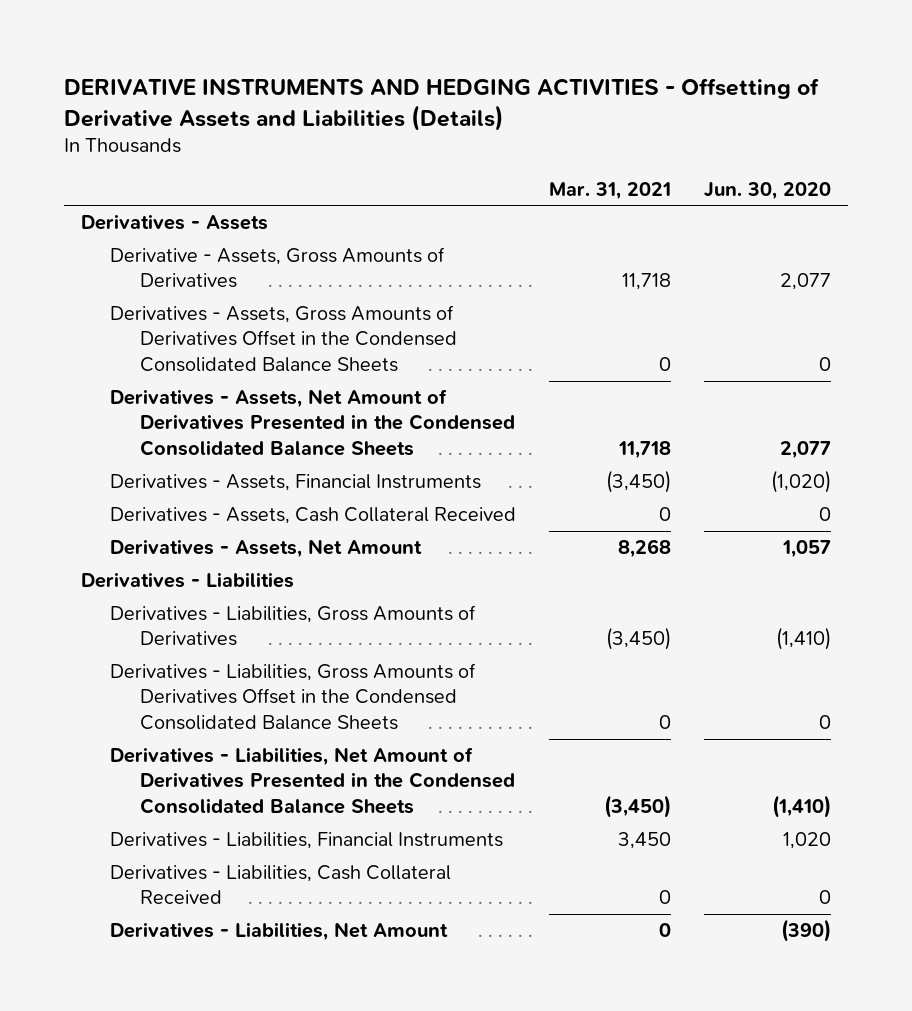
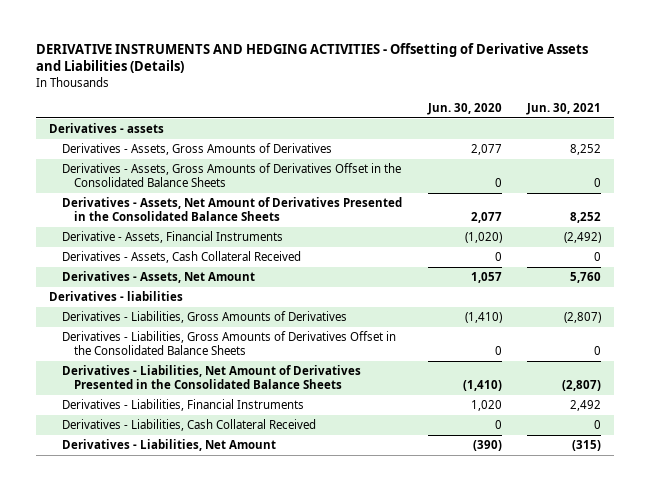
[549,181,672,200] Mar. 31, 2021 -> none
none -> [526,102,602,115] Jun. 30, 2021
[80,214,268,231] Derivatives - Assets -> [49,123,165,134] Derivatives - assets
[110,247,446,289] Derivative - Assets, Gross Amounts of Derivatives -> [61,143,332,156] Derivatives - Assets, Gross Amounts of Derivatives
[110,305,458,372] Derivatives - Assets, Gross Amounts of Derivatives Offset in the Condensed Consolidated Balance Sheets -> [61,163,401,188] Derivatives - Assets, Gross Amounts of Derivatives Offset in the Consolidated Balance Sheets
[110,389,516,456] Derivatives - Assets, Net Amount of Derivatives Presented in the Condensed Consolidated Balance Sheets -> [61,197,402,222] Derivatives - Assets, Net Amount of Derivatives Presented in the Consolidated Balance Sheets
[110,474,482,492] Derivatives - Assets, Financial Instruments -> [61,231,283,244] Derivative - Assets, Financial Instruments
[80,572,294,589] Derivatives - Liabilities -> [49,291,184,302] Derivatives - liabilities
[110,663,477,730] Derivatives - Liabilities, Gross Amounts of Derivatives Offset in the Condensed Consolidated Balance Sheets -> [61,331,396,356] Derivatives - Liabilities, Gross Amounts of Derivatives Offset in the Consolidated Balance Sheets
[110,747,516,814] Derivatives - Liabilities, Net Amount of Derivatives Presented in the Condensed Consolidated Balance Sheets -> [61,365,361,390] Derivatives - Liabilities, Net Amount of Derivatives Presented in the Consolidated Balance Sheets

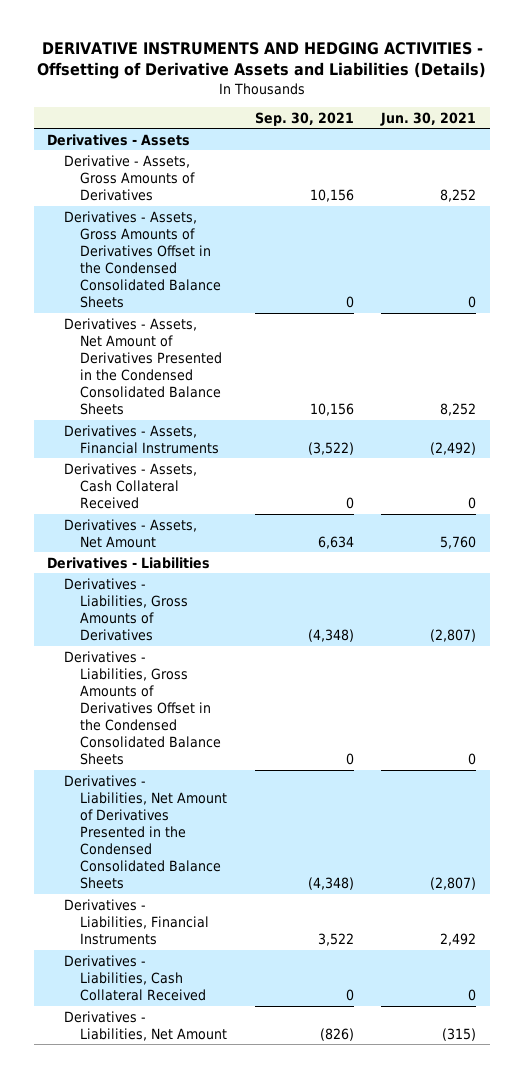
[426,102,502,115] Jun. 30, 2020 -> none
none -> [254,111,354,126] Sep. 30, 2021
[49,123,165,134] Derivatives - assets -> [47,133,191,146] Derivatives - Assets
[61,143,332,156] Derivatives - Assets, Gross Amounts of Derivatives -> [63,154,196,201] Derivative - Assets, Gross Amounts of Derivatives
[61,163,401,188] Derivatives - Assets, Gross Amounts of Derivatives Offset in the Consolidated Balance Sheets -> [63,210,222,309] Derivatives - Assets, Gross Amounts of Derivatives Offset in the Condensed Consolidated Balance Sheets
[61,197,402,222] Derivatives - Assets, Net Amount of Derivatives Presented in the Consolidated Balance Sheets -> [63,317,223,416] Derivatives - Assets, Net Amount of Derivatives Presented in the Condensed Consolidated Balance Sheets
[61,231,283,244] Derivative - Assets, Financial Instruments -> [63,424,220,454] Derivatives - Assets, Financial Instruments
[49,291,184,302] Derivatives - liabilities -> [47,556,211,569] Derivatives - Liabilities
[61,331,396,356] Derivatives - Liabilities, Gross Amounts of Derivatives Offset in the Consolidated Balance Sheets -> [63,650,222,766] Derivatives - Liabilities, Gross Amounts of Derivatives Offset in the Condensed Consolidated Balance Sheets
[61,365,361,390] Derivatives - Liabilities, Net Amount of Derivatives Presented in the Consolidated Balance Sheets -> [63,774,228,890] Derivatives - Liabilities, Net Amount of Derivatives Presented in the Condensed Consolidated Balance Sheets

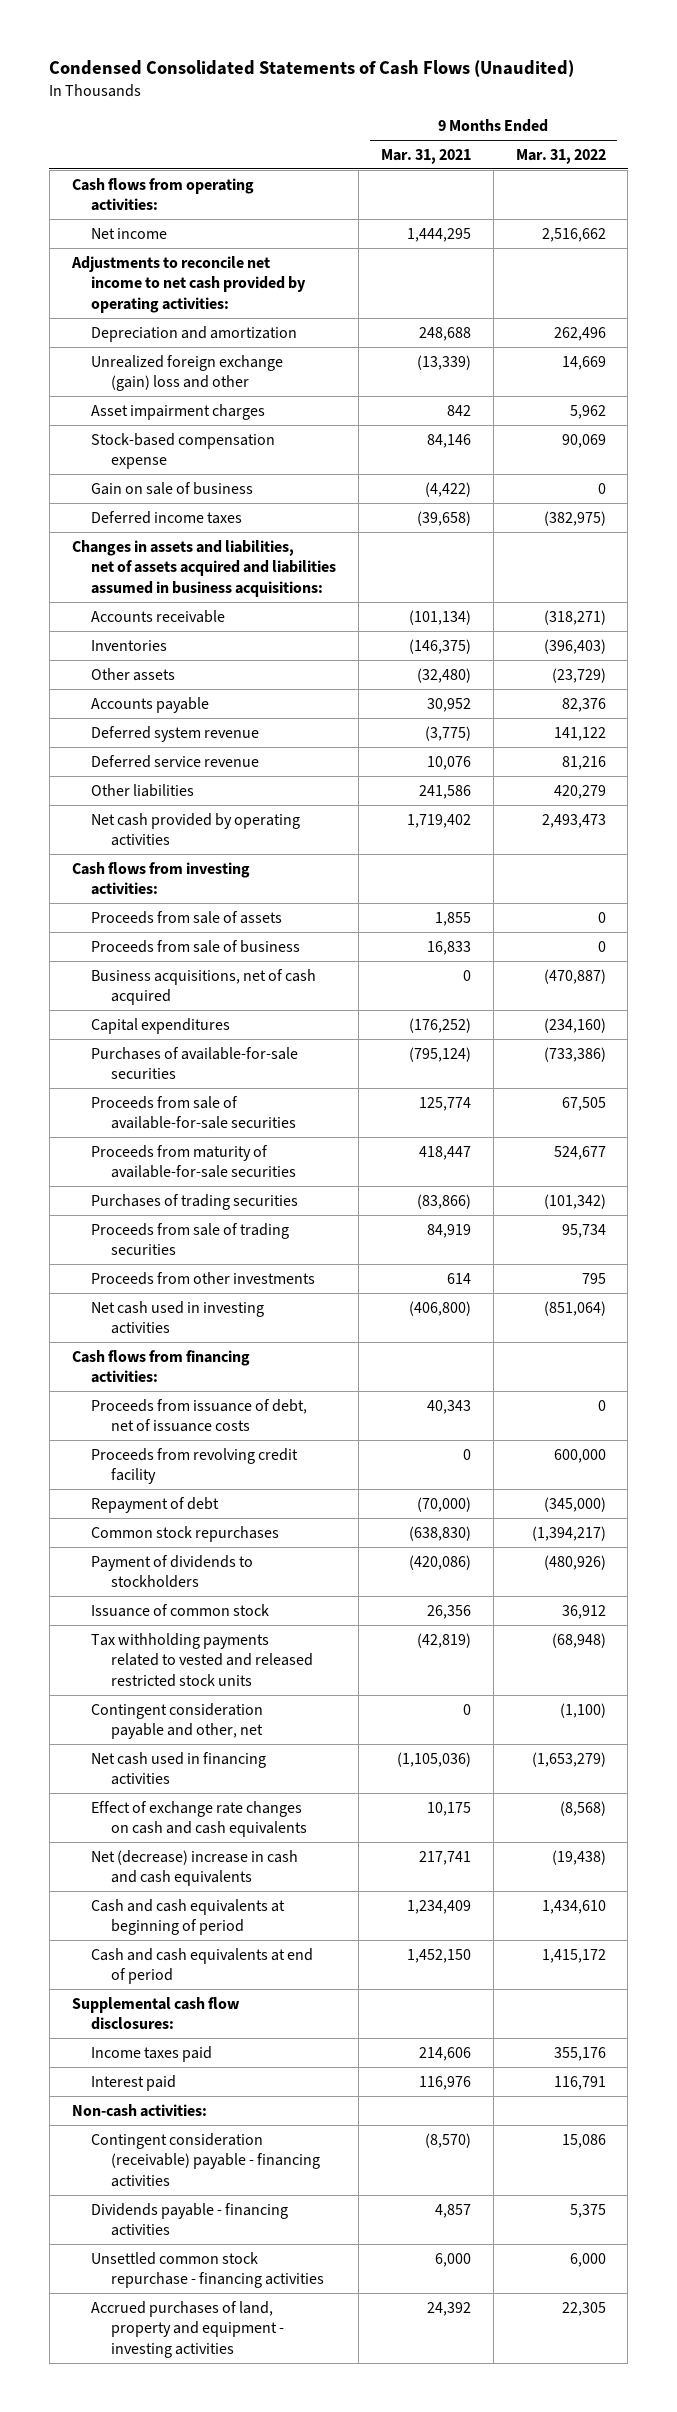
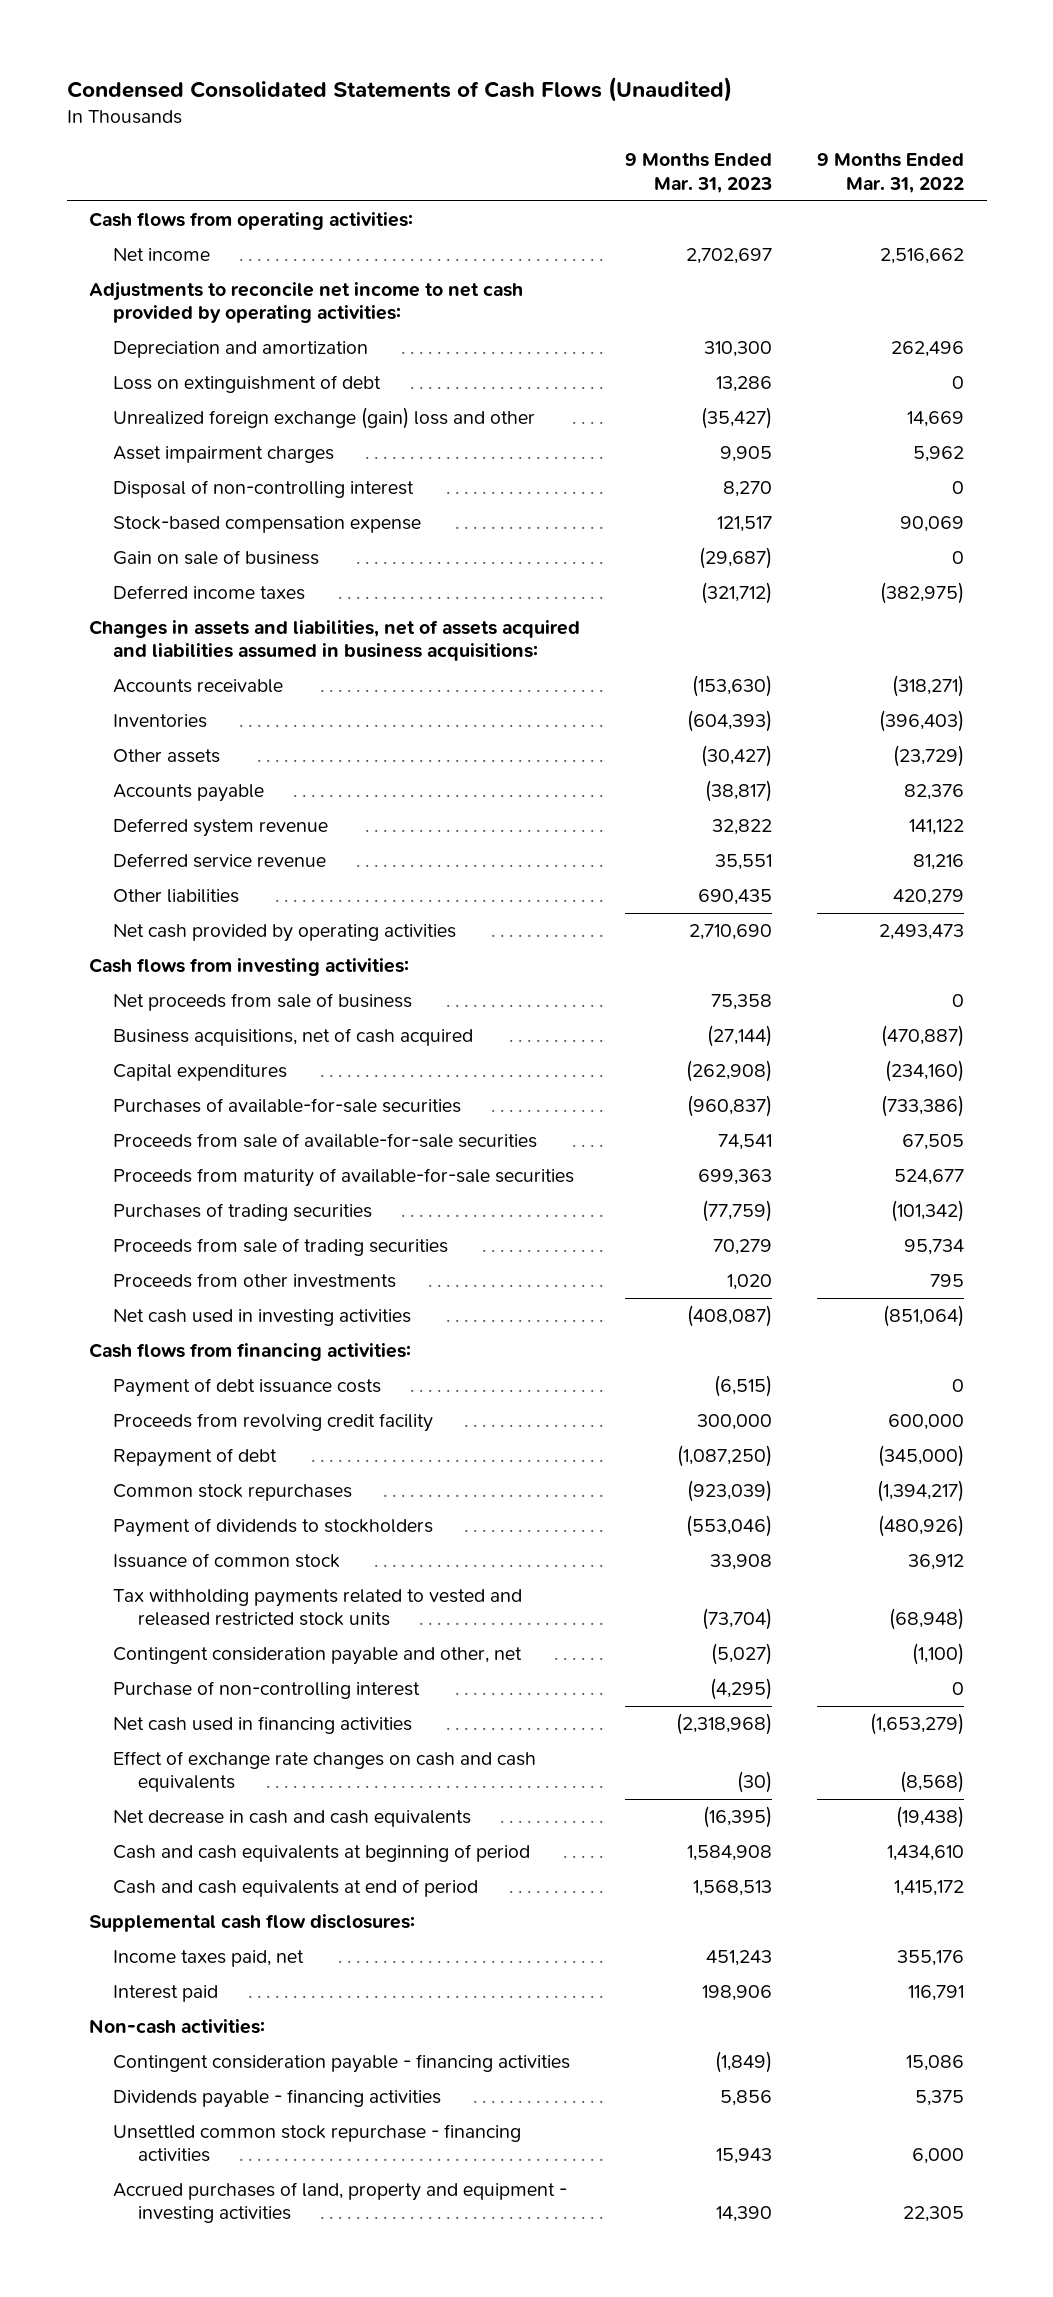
[381,148,472,164] Mar. 31, 2021 -> none
none -> [625,153,773,193] 9 Months Ended Mar. 31, 2023
none -> [113,374,382,393] Loss on extinguishment of debt
none -> [113,479,415,498] Disposal of non-controlling interest
[91,910,283,924] Proceeds from sale of assets -> none
[91,939,301,953] Proceeds from sale of business -> [113,992,413,1011] Net proceeds from sale of business
[91,1398,308,1433] Proceeds from issuance of debt, net of issuance costs -> [113,1377,382,1397] Payment of debt issuance costs
none -> [113,1680,421,1699] Purchase of non-controlling interest
[91,1849,299,1887] Net (decrease) increase in cash and cash equivalents -> [113,1809,472,1827] Net decrease in cash and cash equivalents
[91,2045,213,2062] Income taxes paid -> [113,1949,305,1967] Income taxes paid, net
[91,2132,321,2188] Contingent consideration (receivable) payable - financing activities -> [113,2053,571,2073] Contingent consideration payable - financing activities

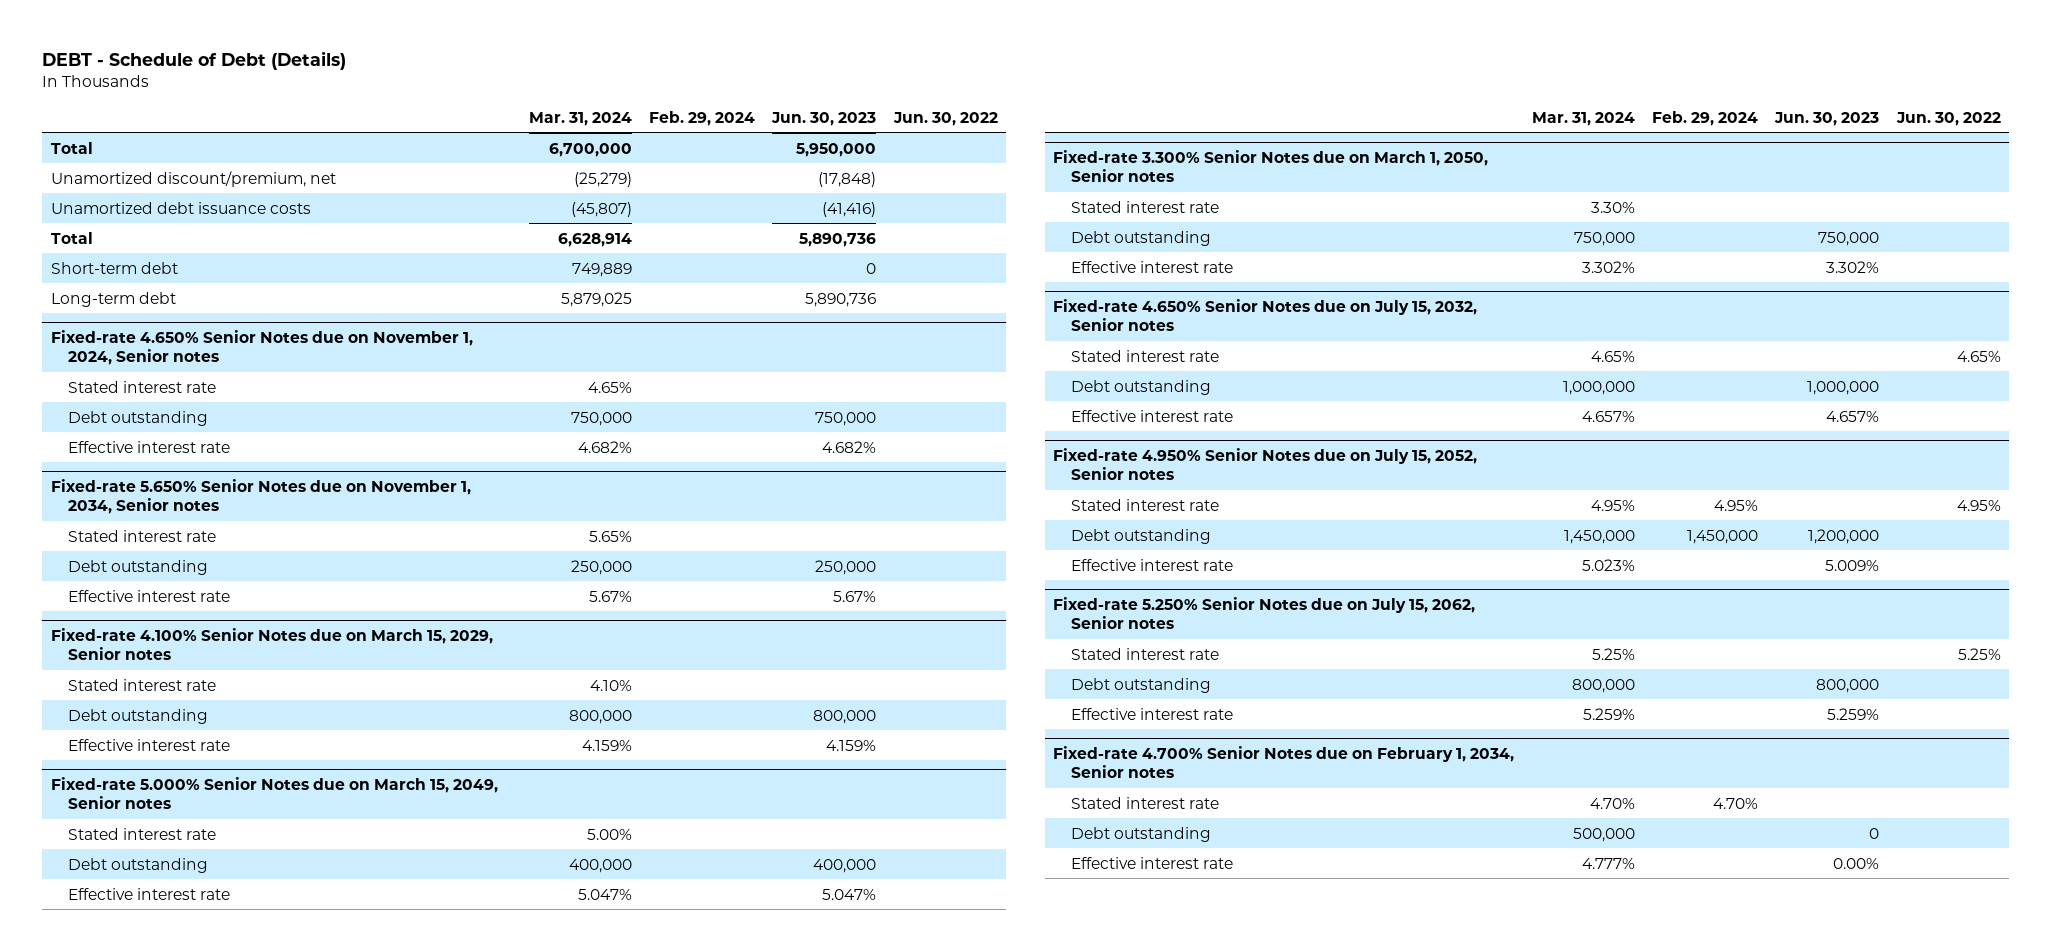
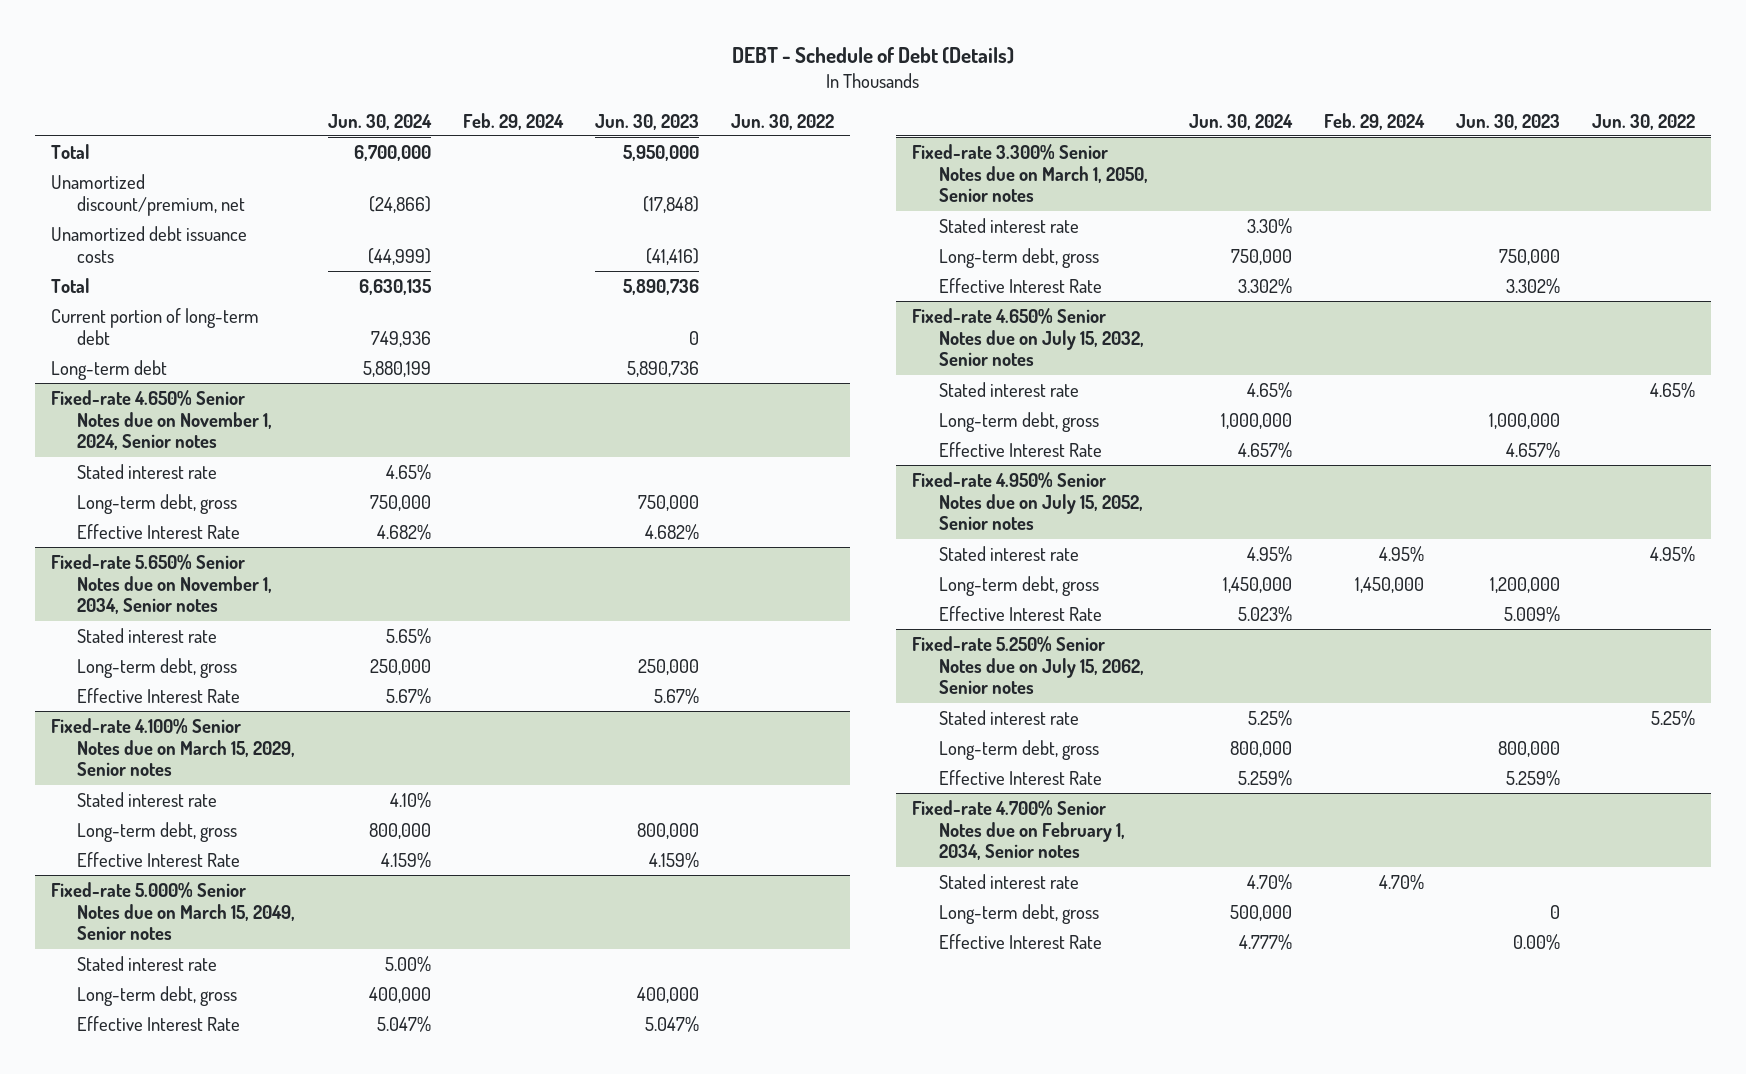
[528,111,632,126] Mar. 31, 2024 -> none
none -> [327,113,432,130] Jun. 30, 2024
[50,261,178,274] Short-term debt -> none
none -> [50,307,259,345] Current portion of long-term debt
[68,410,209,426] Debt outstanding -> [77,493,238,514] Long-term debt, gross
[68,440,231,453] Effective interest rate -> [77,523,241,539] Effective Interest Rate
[68,559,209,575] Debt outstanding -> [77,657,238,678] Long-term debt, gross
[68,589,231,602] Effective interest rate -> [77,687,241,703] Effective Interest Rate
[68,708,209,724] Debt outstanding -> [77,821,238,842] Long-term debt, gross
[68,738,231,751] Effective interest rate -> [77,851,241,867] Effective Interest Rate
[68,857,209,873] Debt outstanding -> [77,985,238,1006] Long-term debt, gross
[68,887,231,900] Effective interest rate -> [77,1015,241,1031] Effective Interest Rate
[1071,230,1212,246] Debt outstanding -> [938,247,1099,268] Long-term debt, gross
[1071,260,1234,273] Effective interest rate -> [938,277,1102,293] Effective Interest Rate
[1071,379,1212,395] Debt outstanding -> [938,411,1099,432] Long-term debt, gross
[1071,409,1234,422] Effective interest rate -> [938,441,1102,457] Effective Interest Rate
[1071,528,1212,544] Debt outstanding -> [938,575,1099,596] Long-term debt, gross
[1071,558,1234,571] Effective interest rate -> [938,605,1102,621] Effective Interest Rate
[1071,677,1212,693] Debt outstanding -> [938,739,1099,760] Long-term debt, gross
[1071,707,1234,720] Effective interest rate -> [938,769,1102,785] Effective Interest Rate
[1071,826,1212,842] Debt outstanding -> [938,903,1099,924] Long-term debt, gross
[1071,856,1234,869] Effective interest rate -> [938,933,1102,949] Effective Interest Rate

